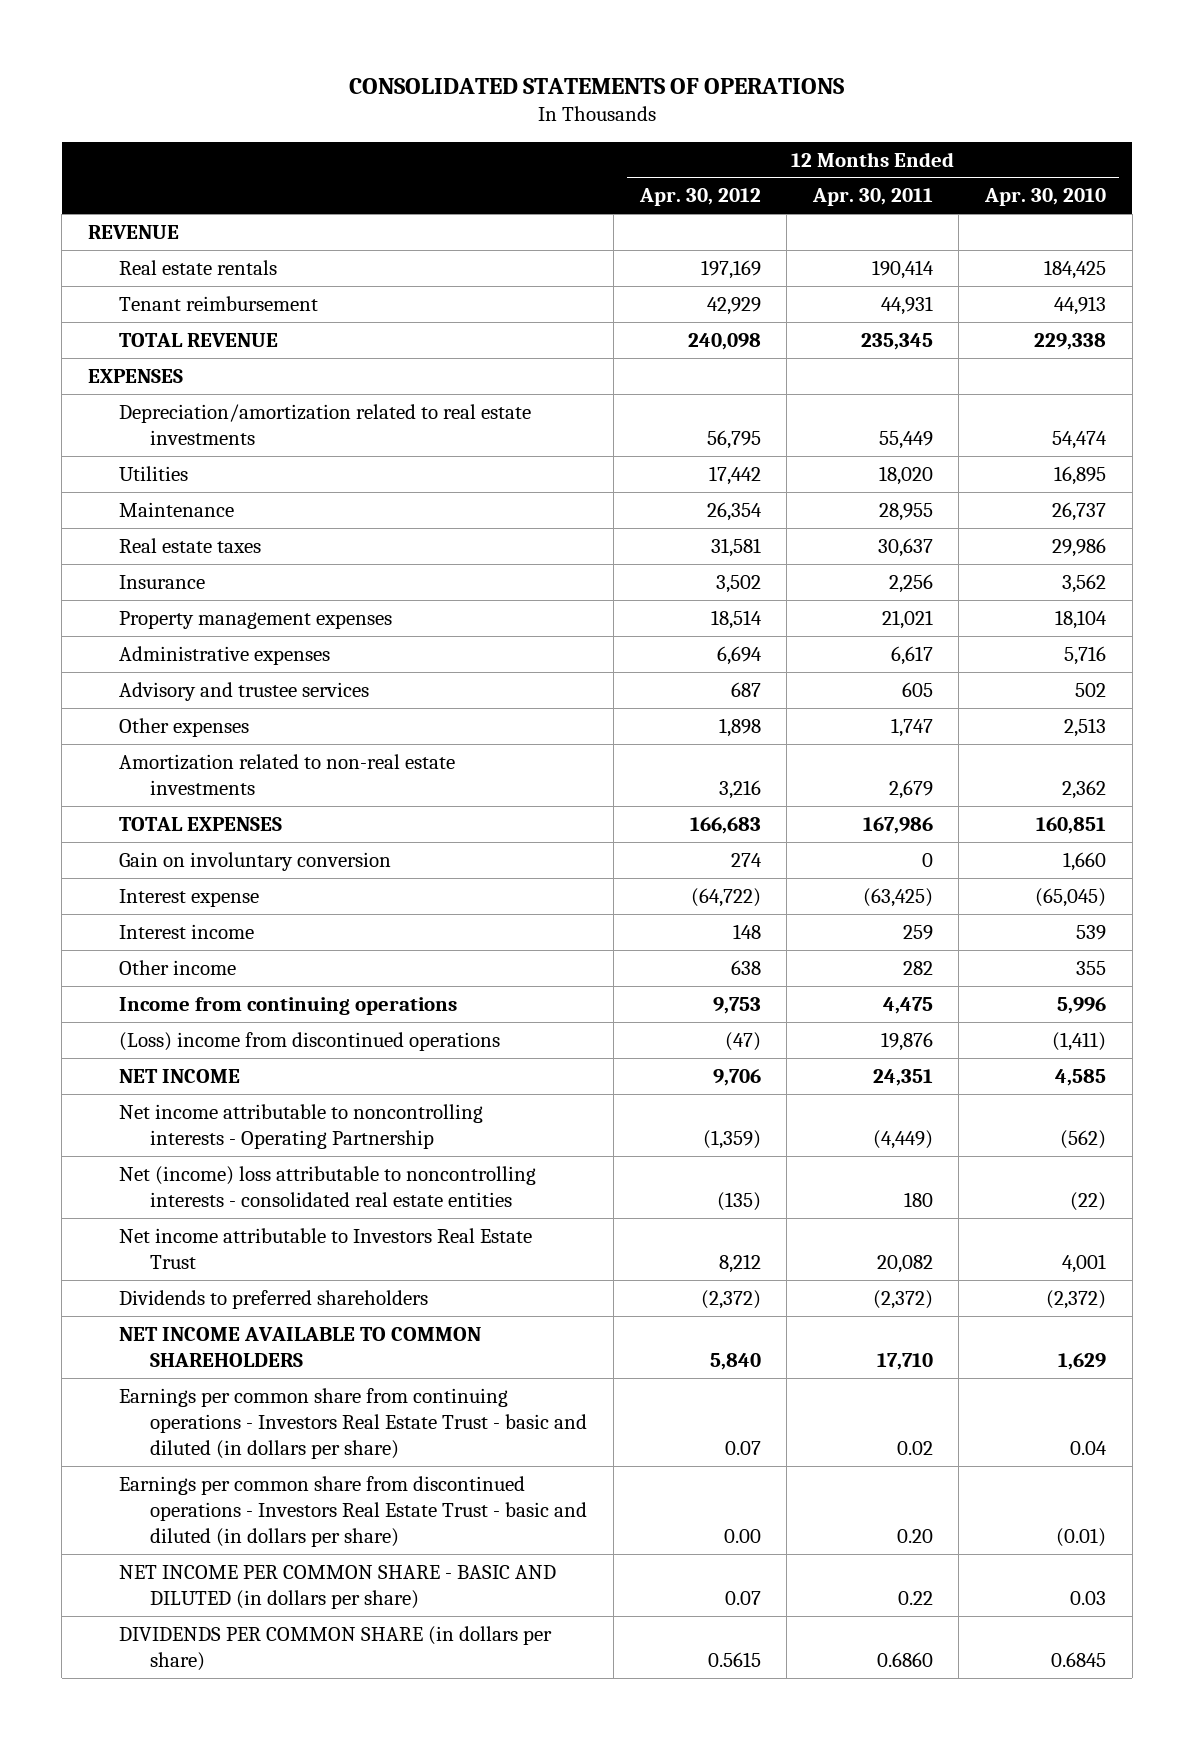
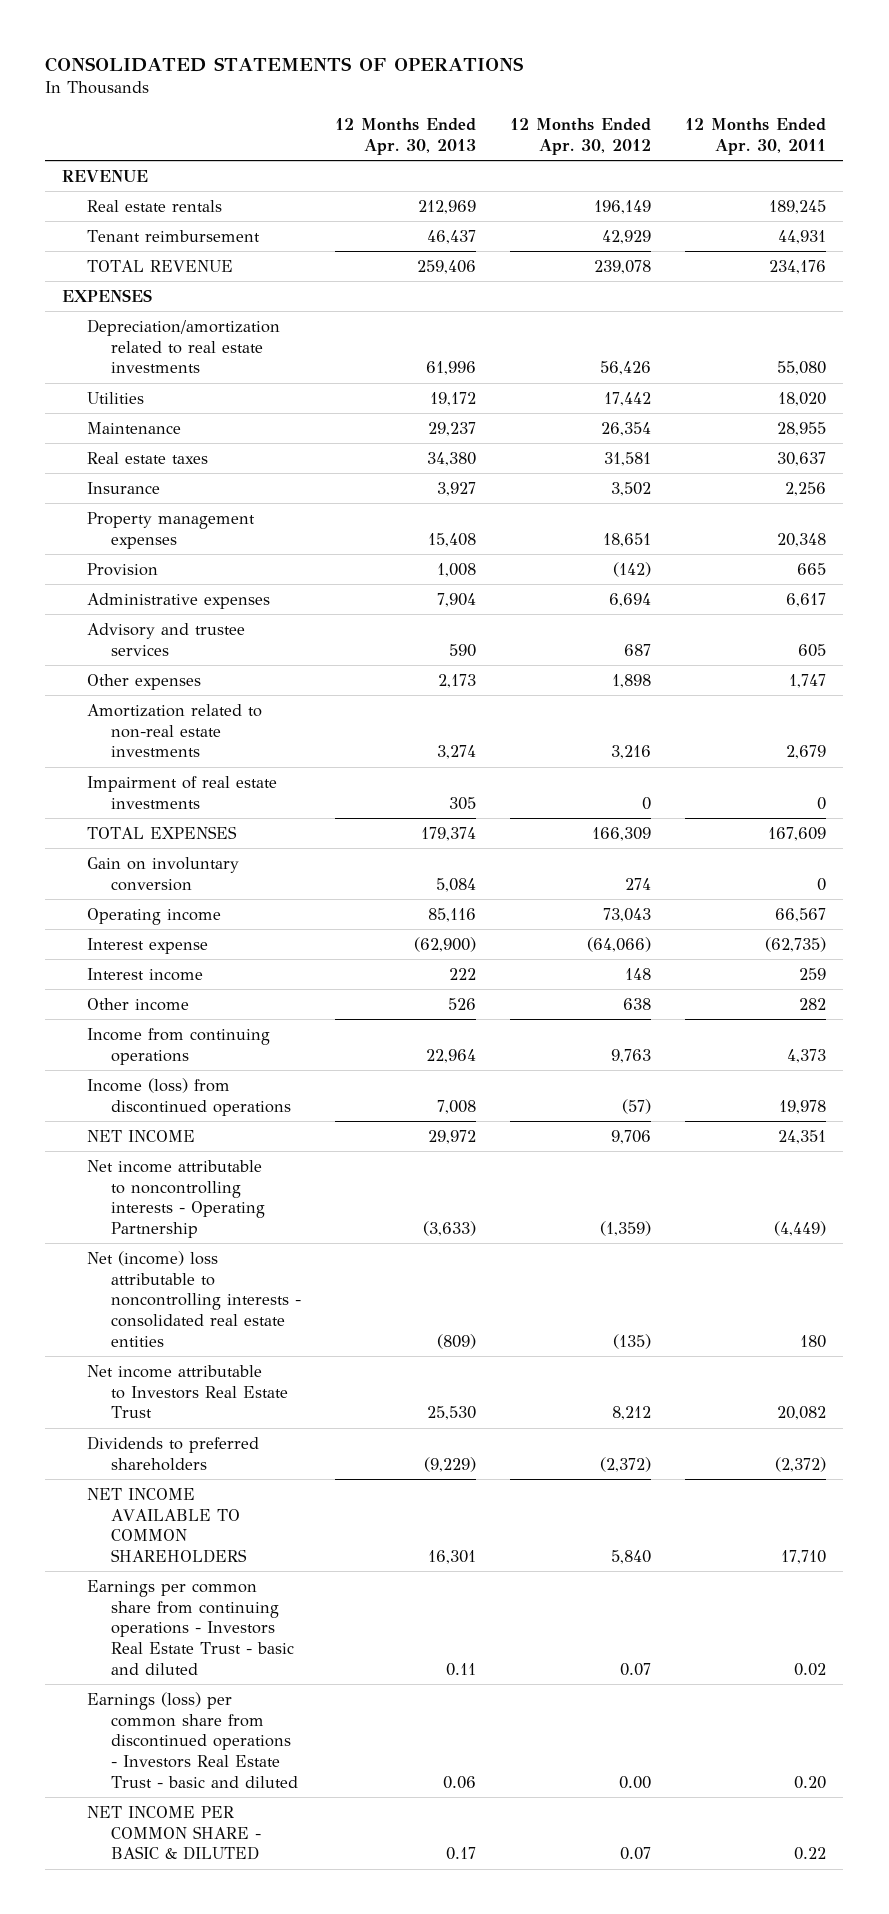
[984,188,1107,207] Apr. 30, 2010 -> none
none -> [335,118,477,155] 12 Months Ended Apr. 30, 2013
[700,259,761,279] 197,169 -> [594,199,652,214] 196,149
[871,259,934,279] 190,414 -> [769,199,827,214] 189,245
[687,332,761,350] 240,098 -> [594,259,652,274] 239,078
[860,332,933,350] 235,345 -> [769,259,827,274] 234,176
[706,429,761,449] 56,795 -> [600,361,652,376] 56,426
[878,430,933,449] 55,449 -> [777,361,827,376] 55,080
[710,609,762,629] 18,514 -> [603,532,652,547] 18,651
[881,609,933,629] 21,021 -> [777,532,827,547] 20,348
none -> [86,562,158,576] Provision
none -> [86,775,277,809] Impairment of real estate investments
[689,816,761,834] 166,683 -> [592,826,652,841] 166,309
[862,816,933,834] 167,986 -> [768,826,827,841] 167,609
none -> [86,907,221,925] Operating income
[690,887,761,907] (64,722) -> [587,936,652,952] (64,066)
[862,887,933,907] (63,425) -> [765,936,827,952] (62,735)
[712,996,761,1014] 9,753 -> [611,1048,652,1063] 9,763
[882,996,933,1014] 4,475 -> [787,1048,827,1063] 4,373
[119,1031,501,1051] (Loss) income from discontinued operations -> [86,1077,292,1116] Income (loss) from discontinued operations
[724,1031,761,1051] (47) -> [622,1098,652,1114] (57)
[880,1031,933,1051] 19,876 -> [779,1099,827,1114] 19,978
[119,1625,553,1671] DIVIDENDS PER COMMON SHARE (in dollars per share) -> none
[119,1387,588,1460] Earnings per common share from continuing operations - Investors Real Estate Trust - basic and diluted (in dollars per share) -> [86,1579,295,1675] Earnings per common share from continuing operations - Investors Real Estate Trust - basic and diluted
[119,1475,588,1548] Earnings per common share from discontinued operations - Investors Real Estate Trust - basic and diluted (in dollars per share) -> [86,1691,299,1788] Earnings (loss) per common share from discontinued operations - Investors Real Estate Trust - basic and diluted
[119,1564,557,1609] NET INCOME PER COMMON SHARE - BASIC AND DILUTED (in dollars per share) -> [86,1805,262,1861] NET INCOME PER COMMON SHARE - BASIC & DILUTED

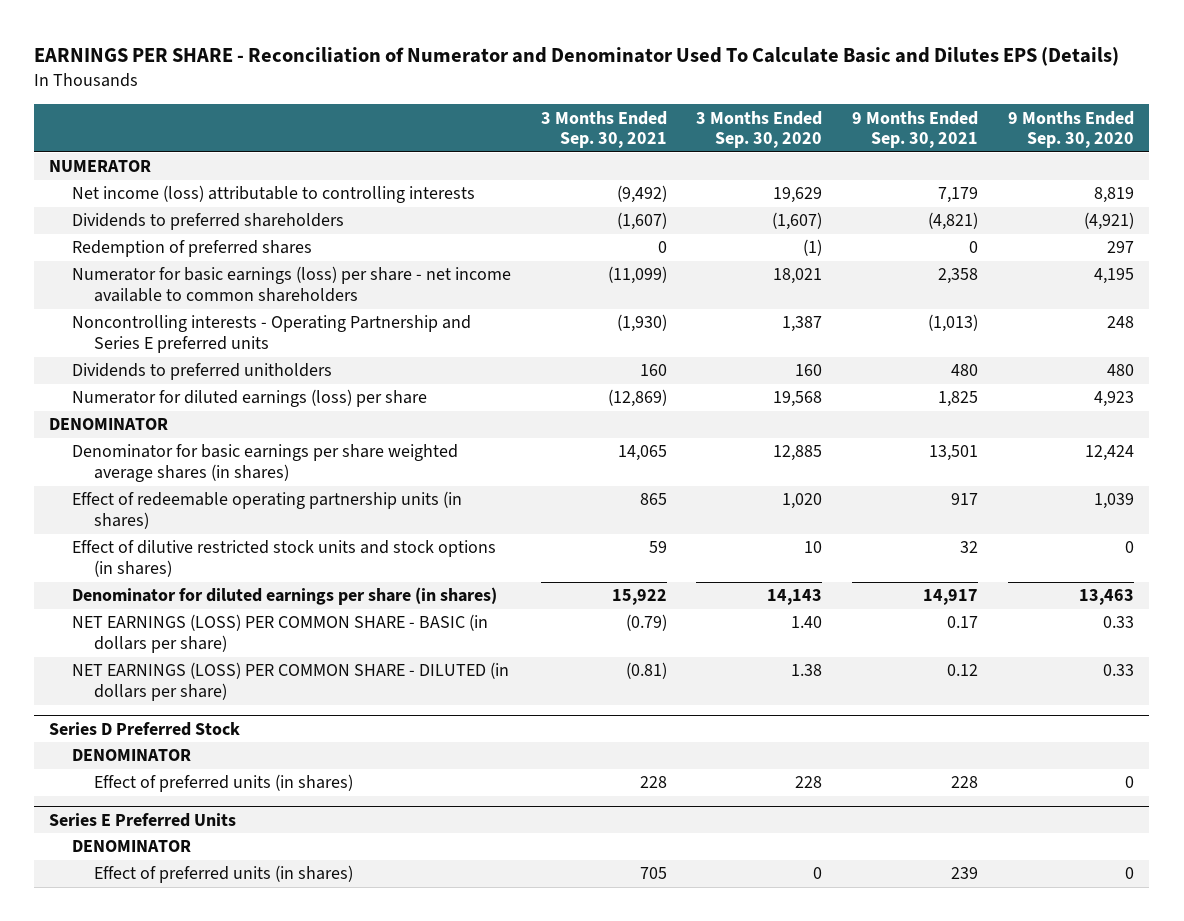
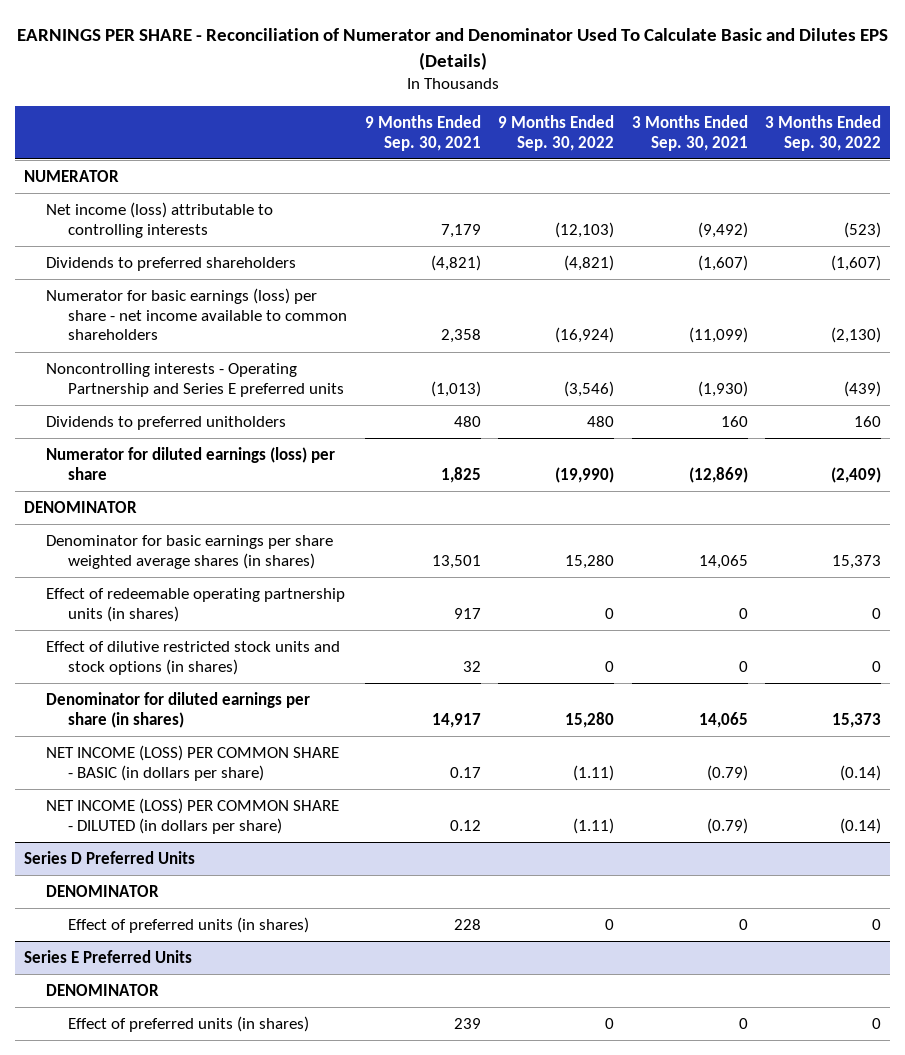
[696,110,823,149] 3 Months Ended Sep. 30, 2020 -> none
[1008,110,1135,149] 9 Months Ended Sep. 30, 2020 -> none
none -> [498,114,615,151] 9 Months Ended Sep. 30, 2022
none -> [765,114,882,151] 3 Months Ended Sep. 30, 2022
[71,240,312,258] Redemption of preferred shares -> none
[639,493,667,506] 865 -> [738,607,748,619] 0
[648,541,667,554] 59 -> [738,660,748,672] 0
[611,589,667,606] 15,922 -> [698,711,748,728] 14,065
[71,614,488,654] NET EARNINGS (LOSS) PER COMMON SHARE - BASIC (in dollars per share) -> [46,744,340,781] NET INCOME (LOSS) PER COMMON SHARE - BASIC (in dollars per share)
[71,662,509,702] NET EARNINGS (LOSS) PER COMMON SHARE - DILUTED (in dollars per share) -> [46,797,340,834] NET INCOME (LOSS) PER COMMON SHARE - DILUTED (in dollars per share)
[625,662,667,680] (0.81) -> [706,817,748,834] (0.79)
[49,721,241,736] Series D Preferred Stock -> [24,850,196,864] Series D Preferred Units
[639,776,667,789] 228 -> [738,918,748,930] 0
[639,867,667,880] 705 -> [738,1017,748,1029] 0

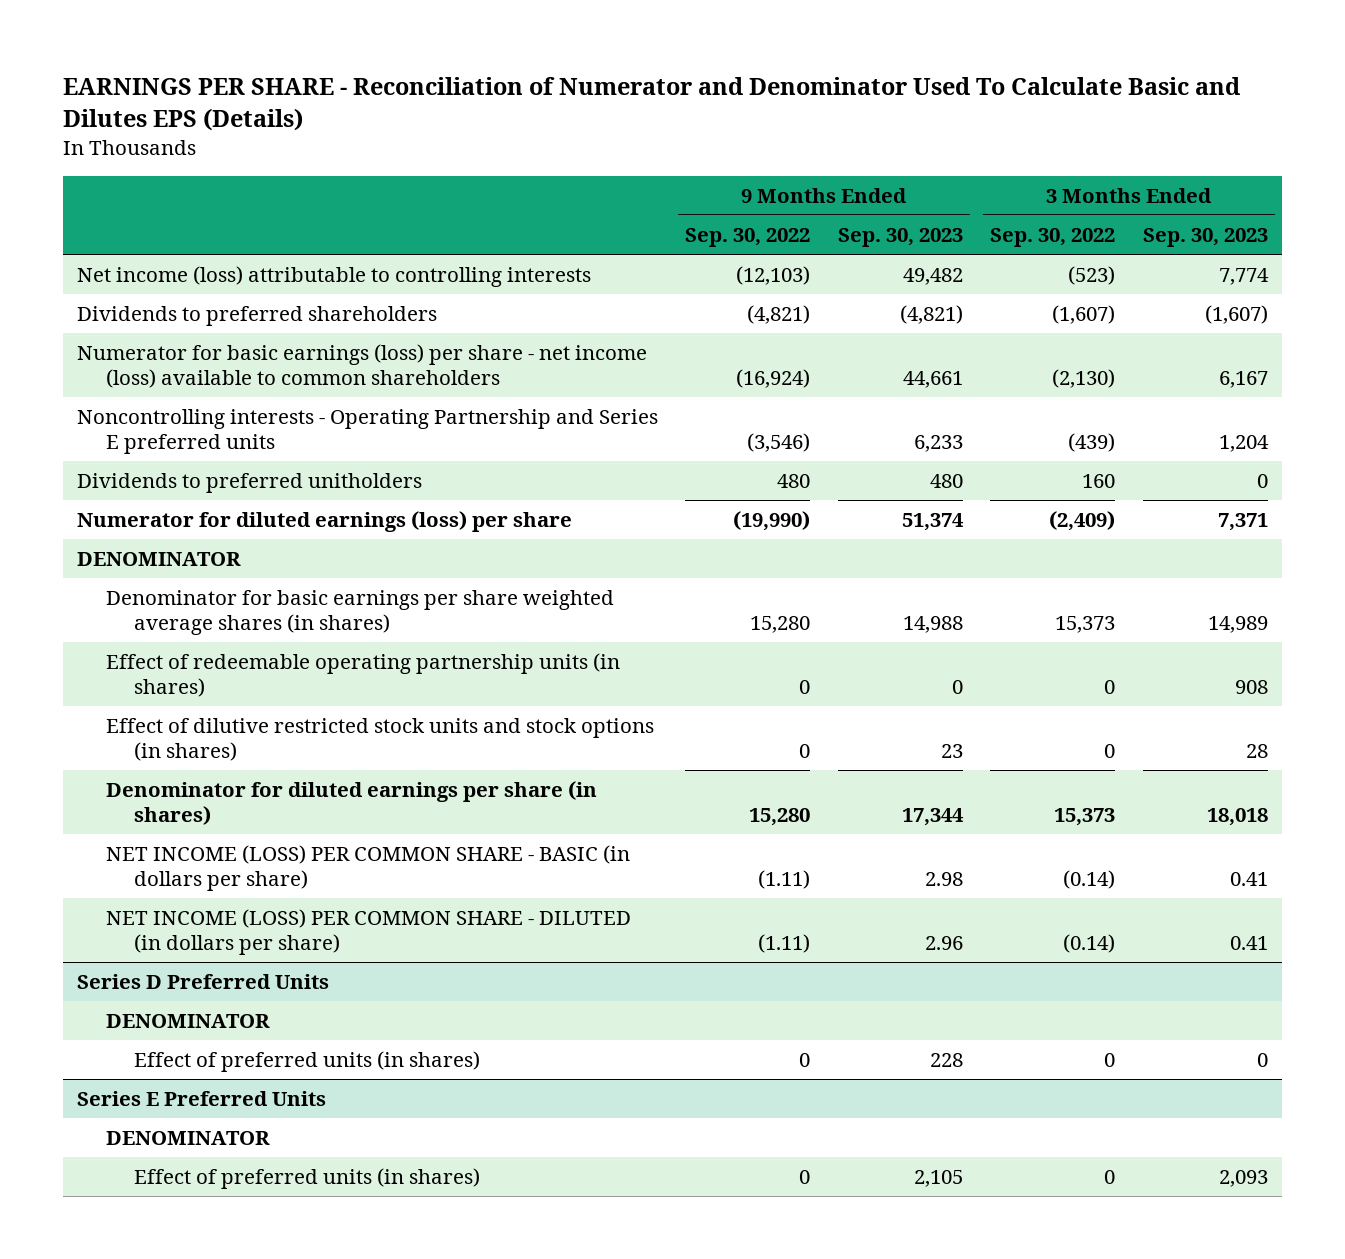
[364,114,481,151] 9 Months Ended Sep. 30, 2021 -> none
[631,114,748,151] 3 Months Ended Sep. 30, 2021 -> none
none -> [837,228,963,248] Sep. 30, 2023
none -> [1142,228,1268,248] Sep. 30, 2023
[24,169,120,182] NUMERATOR -> none
[46,287,348,341] Numerator for basic earnings (loss) per share - net income available to common shareholders -> [76,344,647,388] Numerator for basic earnings (loss) per share - net income (loss) available to common shareholders

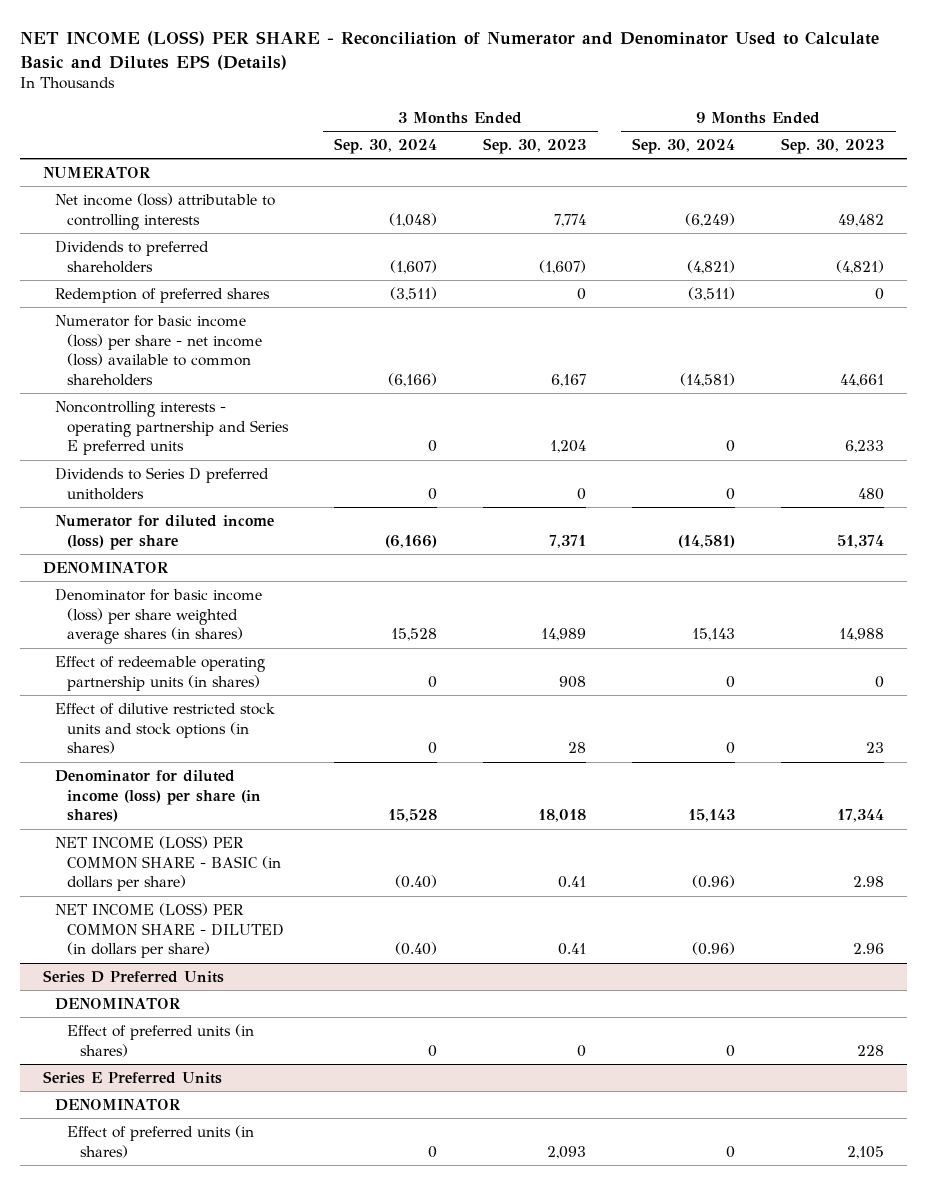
[63,77,1241,132] EARNINGS PER SHARE - Reconciliation of Numerator and Denominator Used To Calculate Basic and Dilutes EPS (Details) -> [19,30,879,70] NET INCOME (LOSS) PER SHARE - Reconciliation of Numerator and Denominator Used to Calculate Basic and Dilutes EPS (Details)
[685,228,811,248] Sep. 30, 2022 -> none
[990,228,1116,248] Sep. 30, 2022 -> none
none -> [334,138,438,155] Sep. 30, 2024
none -> [632,138,736,155] Sep. 30, 2024
none -> [42,166,150,178] NUMERATOR
none -> [55,287,271,303] Redemption of preferred shares
[76,344,647,388] Numerator for basic earnings (loss) per share - net income (loss) available to common shareholders -> [55,314,263,386] Numerator for basic income (loss) per share - net income (loss) available to common shareholders
[76,409,658,454] Noncontrolling interests - Operating Partnership and Series E preferred units -> [55,400,290,456] Noncontrolling interests - operating partnership and Series E preferred units
[76,473,422,494] Dividends to preferred unitholders -> [55,466,270,500] Dividends to Series D preferred unitholders
[76,511,572,533] Numerator for diluted earnings (loss) per share -> [55,514,275,550] Numerator for diluted income (loss) per share
[105,590,614,635] Denominator for basic earnings per share weighted average shares (in shares) -> [55,588,263,645] Denominator for basic income (loss) per share weighted average shares (in shares)
[105,781,597,825] Denominator for diluted earnings per share (in shares) -> [55,769,262,823] Denominator for diluted income (loss) per share (in shares)

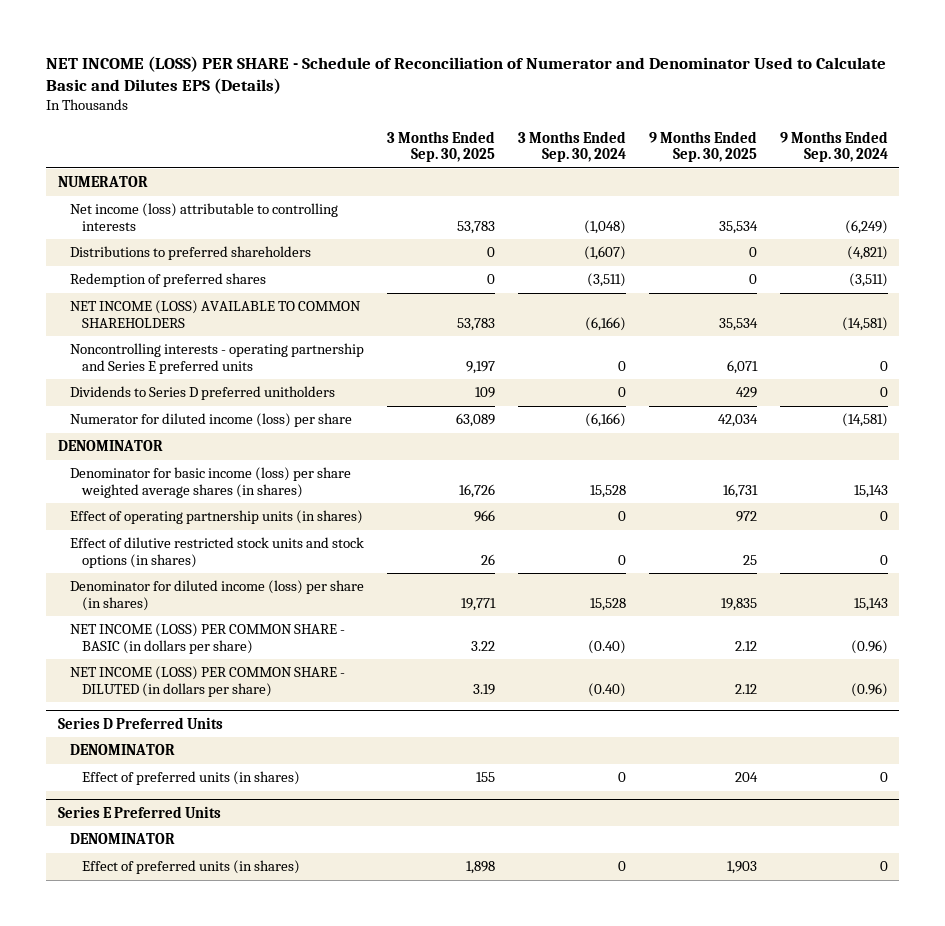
[19,30,879,70] NET INCOME (LOSS) PER SHARE - Reconciliation of Numerator and Denominator Used to Calculate Basic and Dilutes EPS (Details) -> [46,55,887,94] NET INCOME (LOSS) PER SHARE - Schedule of Reconciliation of Numerator and Denominator Used to Calculate Basic and Dilutes EPS (Details)
[483,138,587,155] Sep. 30, 2023 -> none
[781,138,885,155] Sep. 30, 2023 -> none
none -> [386,130,495,163] 3 Months Ended Sep. 30, 2025
none -> [648,130,757,163] 9 Months Ended Sep. 30, 2025
[55,240,210,273] Dividends to preferred shareholders -> [69,246,311,261] Distributions to preferred shareholders
[55,314,263,386] Numerator for basic income (loss) per share - net income (loss) available to common shareholders -> [69,300,361,329] NET INCOME (LOSS) AVAILABLE TO COMMON SHAREHOLDERS
[55,655,266,691] Effect of redeemable operating partnership units (in shares) -> [69,510,363,525] Effect of operating partnership units (in shares)

